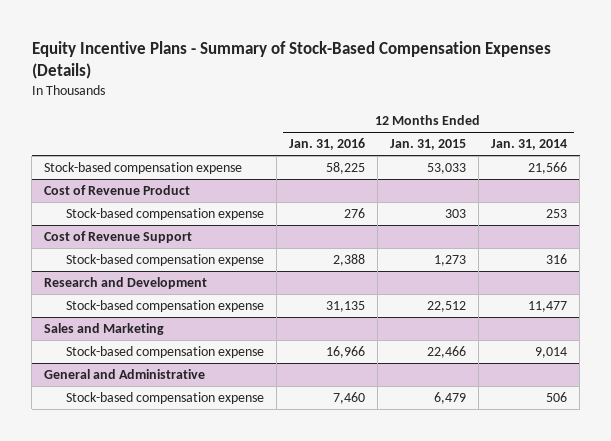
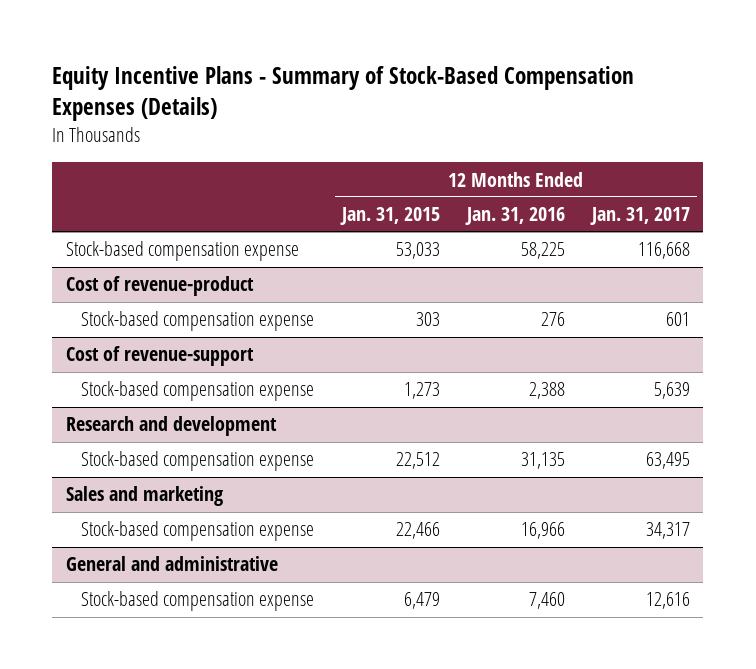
[491,139,568,151] Jan. 31, 2014 -> none
none -> [589,207,690,226] Jan. 31, 2017
[44,185,191,196] Cost of Revenue Product -> [65,276,254,297] Cost of revenue-product
[44,231,193,244] Cost of Revenue Support -> [65,346,254,367] Cost of revenue-support
[44,277,208,290] Research and Development -> [65,416,277,437] Research and development
[44,323,165,336] Sales and Marketing -> [65,486,223,507] Sales and marketing
[44,369,206,380] General and Administrative -> [65,556,278,572] General and administrative

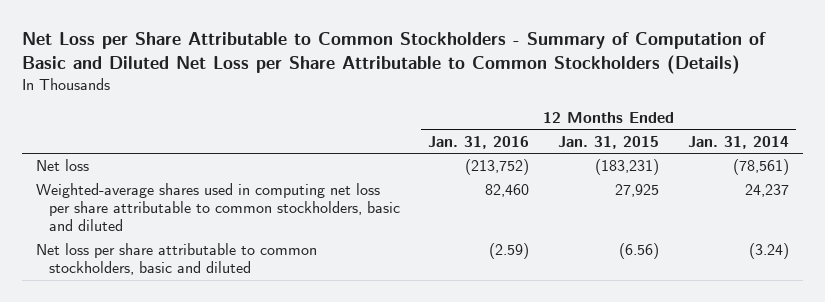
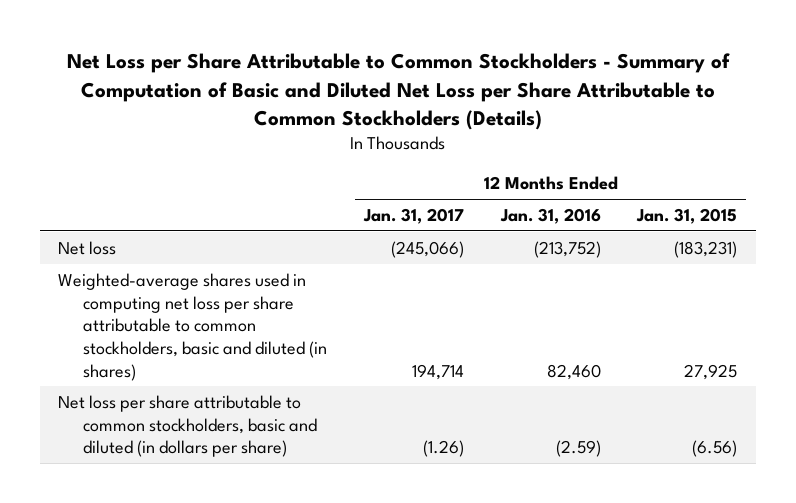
[687,135,789,149] Jan. 31, 2014 -> none
none -> [363,207,465,224] Jan. 31, 2017
[35,183,400,232] Weighted-average shares used in computing net loss per share attributable to common stockholders, basic and diluted -> [58,272,328,381] Weighted-average shares used in computing net loss per share attributable to common stockholders, basic and diluted (in shares)
[35,243,317,276] Net loss per share attributable to common stockholders, basic and diluted -> [58,394,318,458] Net loss per share attributable to common stockholders, basic and diluted (in dollars per share)

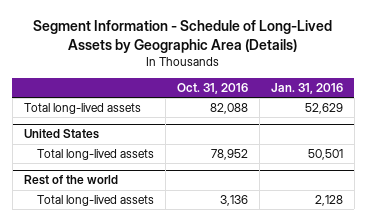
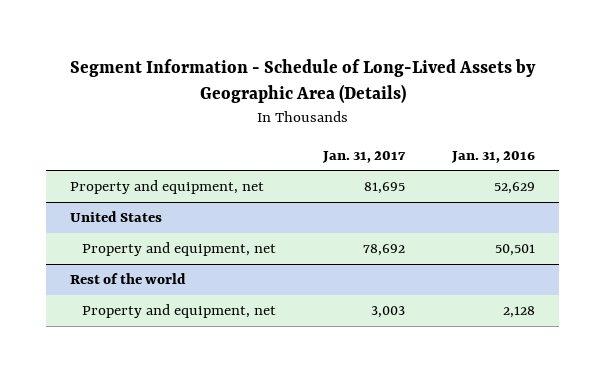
[176,83,248,95] Oct. 31, 2016 -> none
none -> [322,150,407,163] Jan. 31, 2017
[23,103,141,115] Total long-lived assets -> [70,180,265,195] Property and equipment, net
[36,149,154,161] Total long-lived assets -> [81,242,276,257] Property and equipment, net
[36,195,154,207] Total long-lived assets -> [81,304,276,319] Property and equipment, net

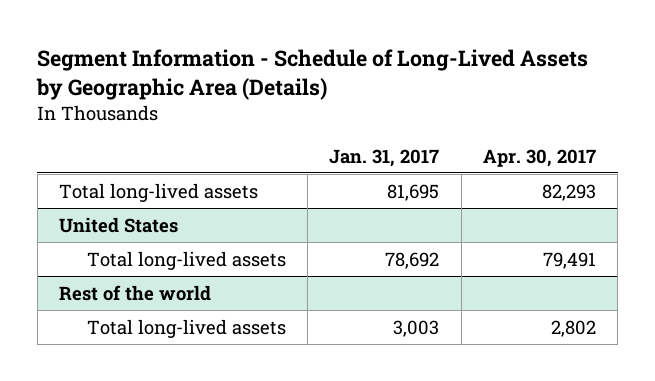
[451,150,536,163] Jan. 31, 2016 -> none
none -> [482,148,596,167] Apr. 30, 2017
[70,180,265,195] Property and equipment, net -> [58,182,258,202] Total long-lived assets
[81,242,276,257] Property and equipment, net -> [86,250,286,270] Total long-lived assets
[81,304,276,319] Property and equipment, net -> [86,318,286,338] Total long-lived assets

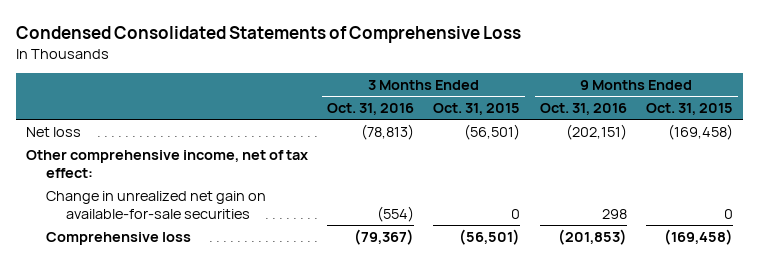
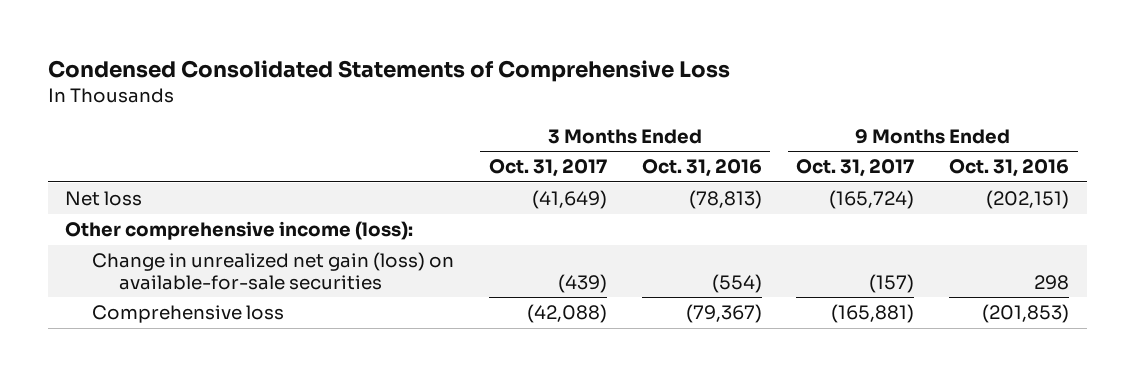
[433,103,521,116] Oct. 31, 2015 -> none
[645,103,733,116] Oct. 31, 2015 -> none
none -> [488,159,607,178] Oct. 31, 2017
none -> [796,159,915,178] Oct. 31, 2017
[25,149,308,178] Other comprehensive income, net of tax effect: -> [65,221,414,241] Other comprehensive income (loss):
[45,190,266,219] Change in unrealized net gain on available-for-sale securities -> [92,252,455,290] Change in unrealized net gain (loss) on available-for-sale securities

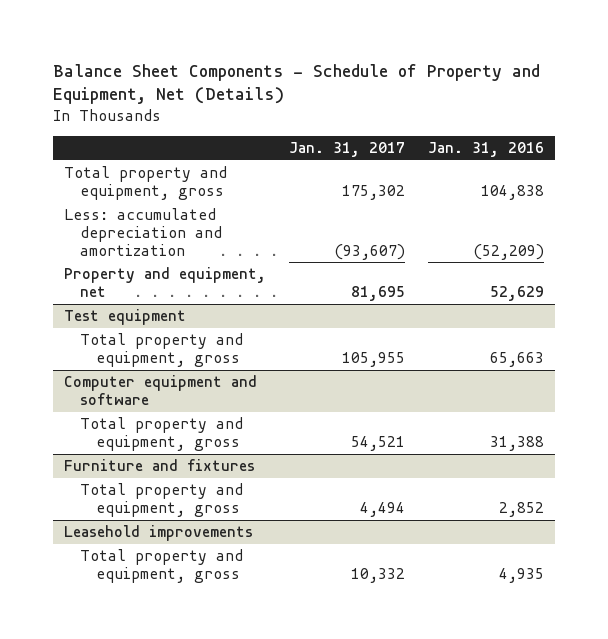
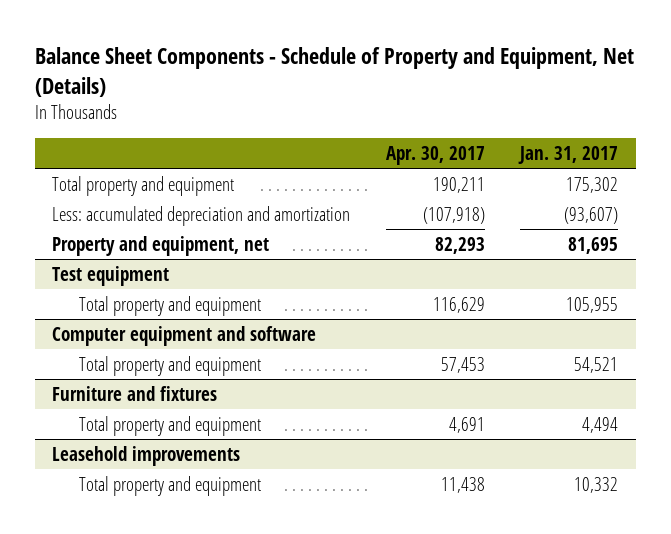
[427,142,544,158] Jan. 31, 2016 -> none
none -> [385,145,485,165] Apr. 30, 2017
[64,166,228,201] Total property and equipment, gross -> [52,175,235,196] Total property and equipment
[79,333,243,368] Total property and equipment, gross -> [78,295,261,316] Total property and equipment
[79,417,243,452] Total property and equipment, gross -> [78,355,261,376] Total property and equipment
[79,483,243,518] Total property and equipment, gross -> [78,415,261,436] Total property and equipment
[79,549,243,584] Total property and equipment, gross -> [78,475,261,496] Total property and equipment

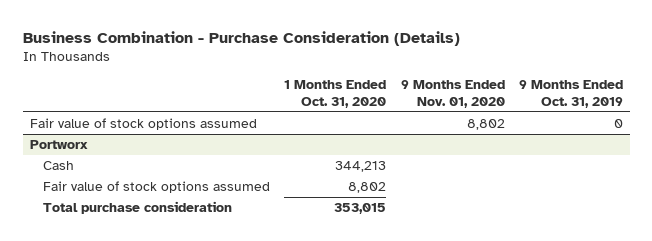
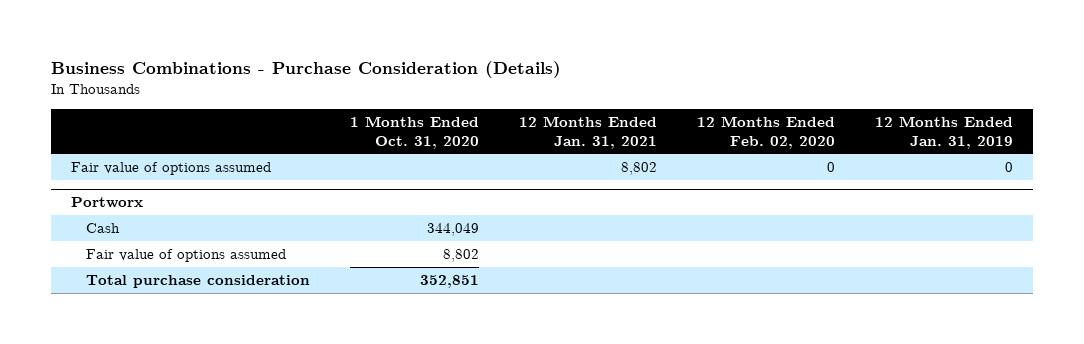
[22,31,460,47] Business Combination - Purchase Consideration (Details) -> [51,61,562,79] Business Combinations - Purchase Consideration (Details)
[400,80,505,109] 9 Months Ended Nov. 01, 2020 -> none
[518,80,623,109] 9 Months Ended Oct. 31, 2019 -> none
none -> [518,116,657,149] 12 Months Ended Jan. 31, 2021
none -> [696,116,835,149] 12 Months Ended Feb. 02, 2020
none -> [874,116,1013,149] 12 Months Ended Jan. 31, 2019
[29,117,257,130] Fair value of stock options assumed -> [71,162,272,176] Fair value of options assumed
[335,160,387,172] 344,213 -> [427,223,480,237] 344,049
[43,180,271,193] Fair value of stock options assumed -> [86,249,287,263] Fair value of options assumed
[334,202,387,214] 353,015 -> [420,275,480,289] 352,851

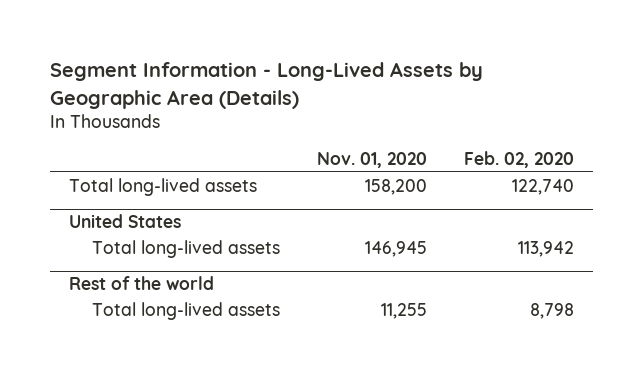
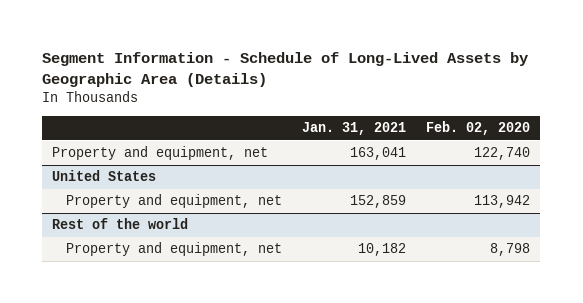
[50,62,484,109] Segment Information - Long-Lived Assets by Geographic Area (Details) -> [42,52,529,88] Segment Information - Schedule of Long-Lived Assets by Geographic Area (Details)
[317,151,428,168] Nov. 01, 2020 -> none
none -> [302,122,407,136] Jan. 31, 2021
[68,178,257,197] Total long-lived assets -> [52,146,269,161] Property and equipment, net
[92,240,281,259] Total long-lived assets -> [66,194,283,209] Property and equipment, net
[92,302,281,321] Total long-lived assets -> [66,242,283,257] Property and equipment, net

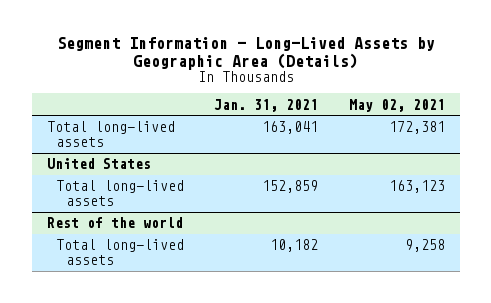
[42,52,529,88] Segment Information - Schedule of Long-Lived Assets by Geographic Area (Details) -> [56,37,435,70] Segment Information - Long-Lived Assets by Geographic Area (Details)
[426,121,531,136] Feb. 02, 2020 -> none
none -> [348,98,445,112] May 02, 2021
[52,146,269,161] Property and equipment, net -> [46,121,175,147] Total long-lived assets
[66,194,283,209] Property and equipment, net -> [56,180,185,206] Total long-lived assets
[66,242,283,257] Property and equipment, net -> [56,239,185,265] Total long-lived assets

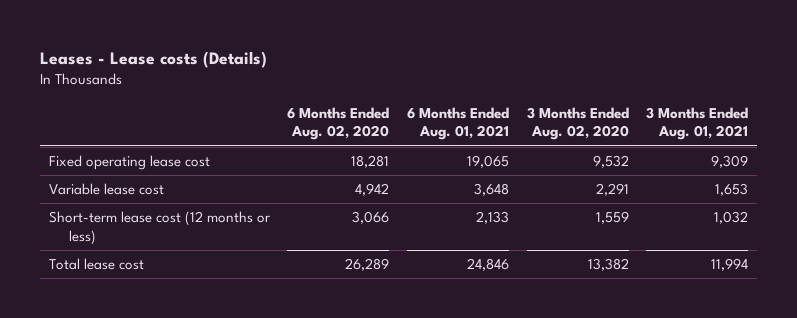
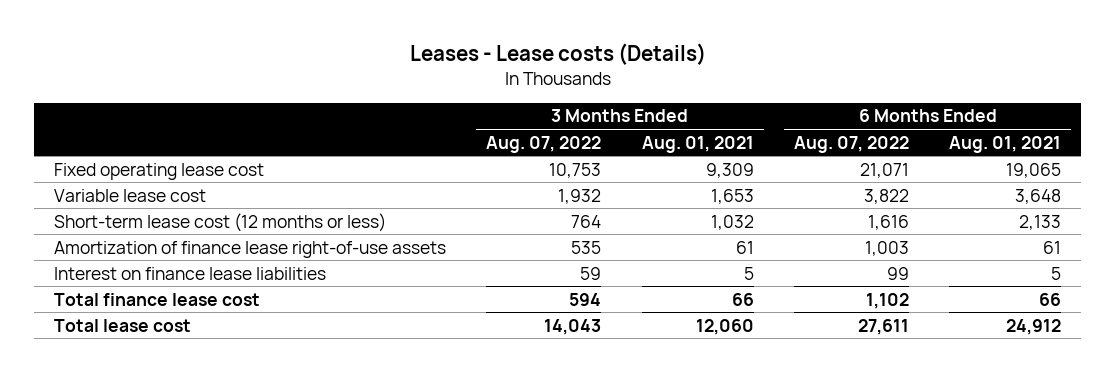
[287,106,390,141] 6 Months Ended Aug. 02, 2020 -> none
[526,106,629,141] 3 Months Ended Aug. 02, 2020 -> none
none -> [486,135,602,153] Aug. 07, 2022
none -> [793,135,909,153] Aug. 07, 2022
none -> [53,240,446,258] Amortization of finance lease right-of-use assets
none -> [53,266,326,280] Interest on finance lease liabilities
none -> [53,292,260,306] Total finance lease cost
[467,257,510,271] 24,846 -> [1006,318,1062,335] 24,912
[711,257,749,271] 11,994 -> [695,318,754,335] 12,060

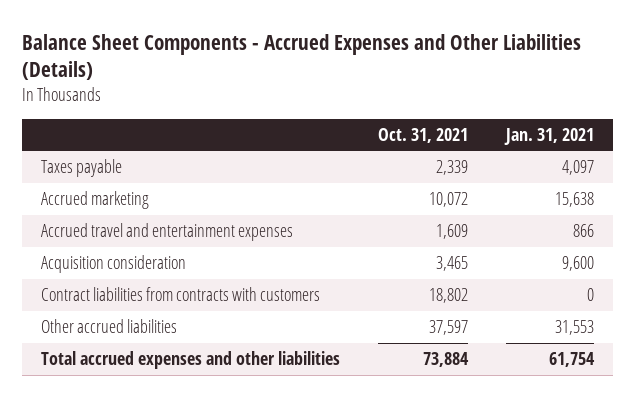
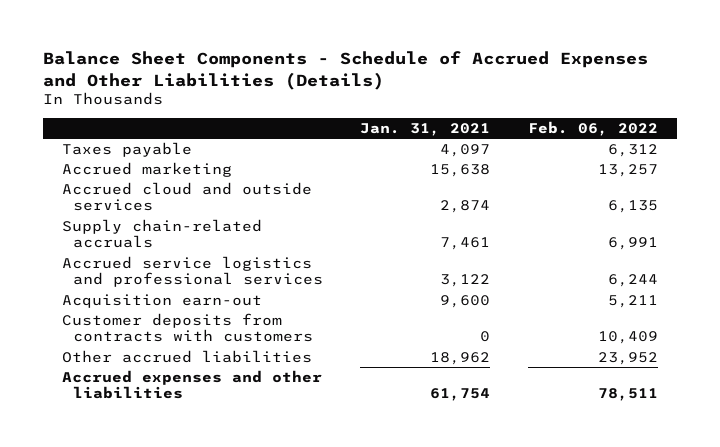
[22,33,582,80] Balance Sheet Components - Accrued Expenses and Other Liabilities (Details) -> [42,51,648,90] Balance Sheet Components - Schedule of Accrued Expenses and Other Liabilities (Details)
[377,127,468,143] Oct. 31, 2021 -> none
none -> [528,120,659,136] Feb. 06, 2022
[40,223,293,242] Accrued travel and entertainment expenses -> [61,181,312,212] Accrued cloud and outside services
[572,224,594,238] 866 -> [440,200,491,214] 2,874
none -> [61,218,262,249] Supply chain-related accruals
none -> [61,255,323,288] Accrued service logistics and professional services
[40,255,186,274] Acquisition consideration -> [61,293,262,308] Acquisition earn-out
[40,287,320,302] Contract liabilities from contracts with customers -> [61,312,313,343] Customer deposits from contracts with customers
[554,320,594,336] 31,553 -> [430,351,491,365] 18,962
[40,351,340,370] Total accrued expenses and other liabilities -> [61,369,322,400] Accrued expenses and other liabilities

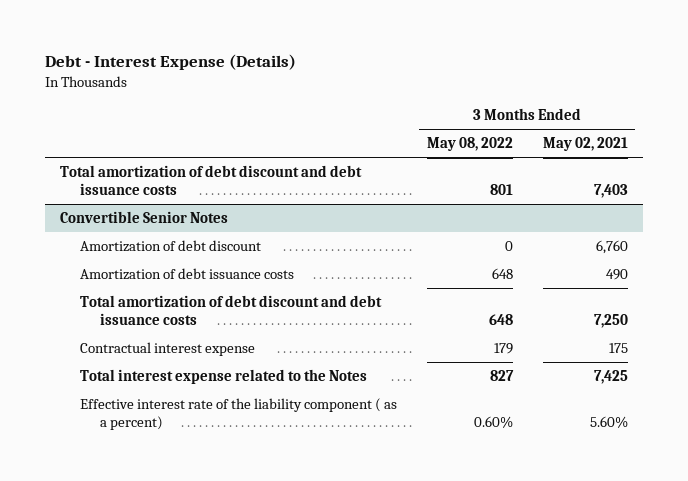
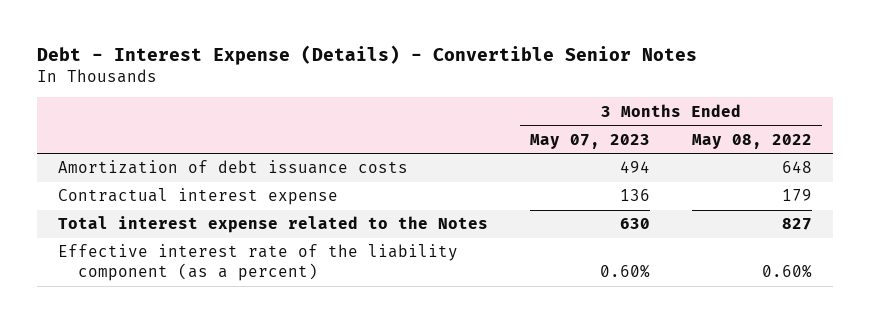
[45,54,297,71] Debt - Interest Expense (Details) -> [37,45,698,66] Debt - Interest Expense (Details) - Convertible Senior Notes
[542,137,628,152] May 02, 2021 -> none
none -> [530,133,651,149] May 07, 2023
[60,164,363,196] Total amortization of debt discount and debt issuance costs -> none
[60,210,229,223] Convertible Senior Notes -> none
[79,239,261,252] Amortization of debt discount -> none
[79,294,382,326] Total amortization of debt discount and debt issuance costs -> none
[79,397,397,431] Effective interest rate of the liability component ( as a percent) -> [58,244,459,282] Effective interest rate of the liability component (as a percent)

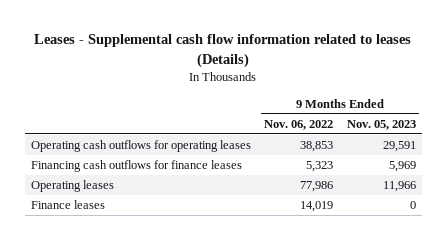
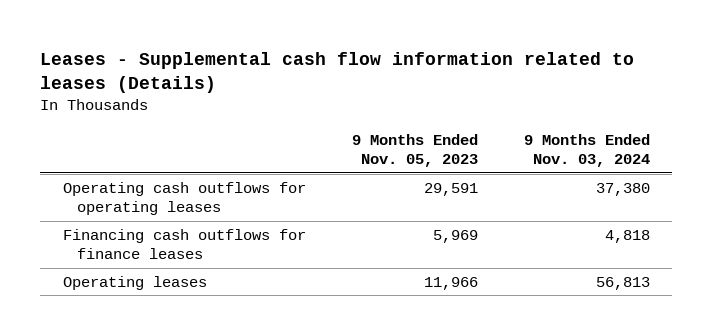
[264,119,334,130] Nov. 06, 2022 -> none
none -> [523,133,650,168] 9 Months Ended Nov. 03, 2024
[31,200,106,210] Finance leases -> none

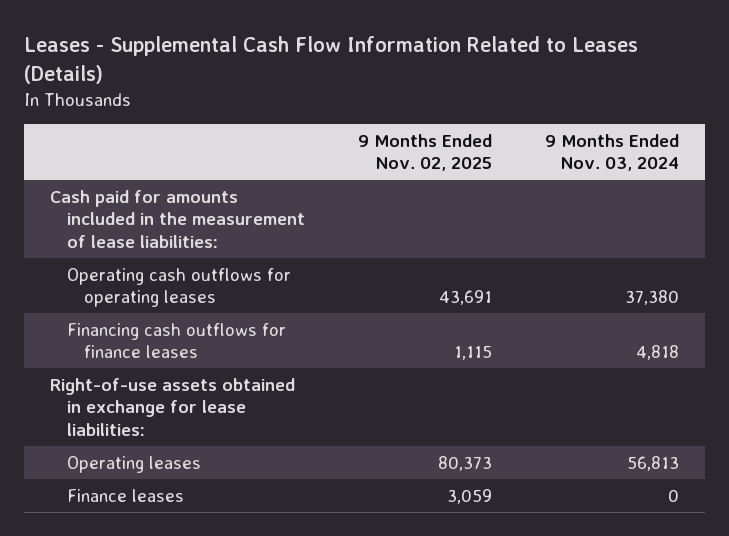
[40,51,635,94] Leases - Supplemental cash flow information related to leases (Details) -> [23,36,638,84] Leases - Supplemental Cash Flow Information Related to Leases (Details)
[351,133,478,168] 9 Months Ended Nov. 05, 2023 -> none
none -> [357,133,492,172] 9 Months Ended Nov. 02, 2025
none -> [50,189,306,249] Cash paid for amounts included in the measurement of lease liabilities:
none -> [50,377,296,437] Right-of-use assets obtained in exchange for lease liabilities:
none -> [67,488,185,502] Finance leases

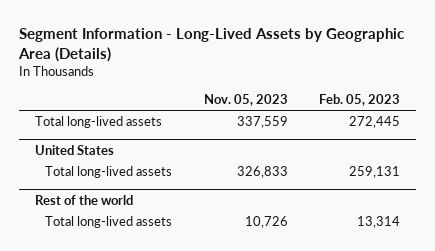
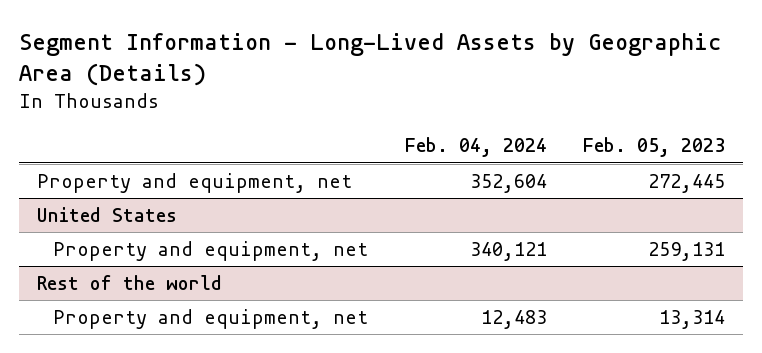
[203,94,288,107] Nov. 05, 2023 -> none
none -> [404,137,547,158] Feb. 04, 2024
[34,116,162,129] Total long-lived assets -> [37,173,353,194] Property and equipment, net
[44,166,172,179] Total long-lived assets -> [53,241,369,262] Property and equipment, net
[44,216,172,229] Total long-lived assets -> [53,309,369,330] Property and equipment, net

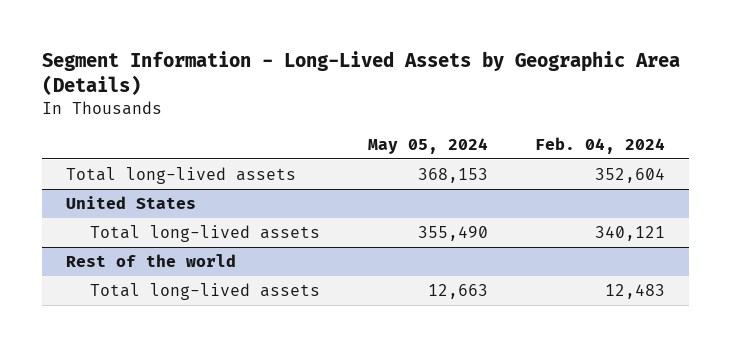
[582,137,725,158] Feb. 05, 2023 -> none
none -> [367,137,488,154] May 05, 2024
[37,173,353,194] Property and equipment, net -> [66,166,297,184] Total long-lived assets
[53,241,369,262] Property and equipment, net -> [89,224,320,242] Total long-lived assets
[53,309,369,330] Property and equipment, net -> [89,282,320,300] Total long-lived assets

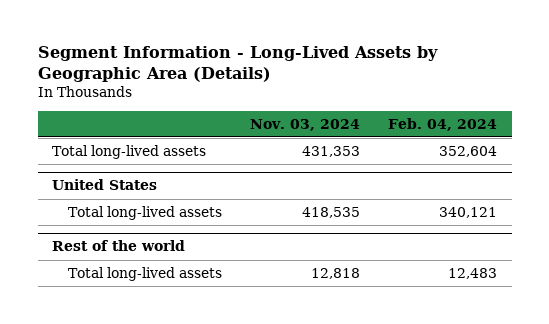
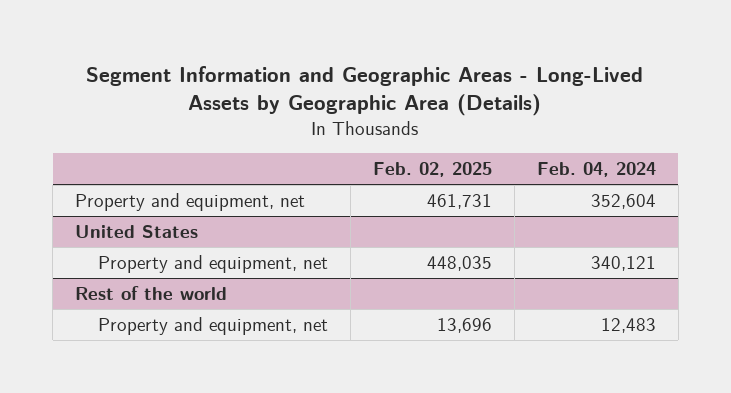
[37,46,438,83] Segment Information - Long-Lived Assets by Geographic Area (Details) -> [86,65,644,117] Segment Information and Geographic Areas - Long-Lived Assets by Geographic Area (Details)
[250,118,361,131] Nov. 03, 2024 -> none
none -> [372,162,492,178] Feb. 02, 2025
[51,144,206,159] Total long-lived assets -> [75,192,306,211] Property and equipment, net
[67,205,222,220] Total long-lived assets -> [97,254,328,273] Property and equipment, net
[67,266,222,281] Total long-lived assets -> [97,316,328,335] Property and equipment, net

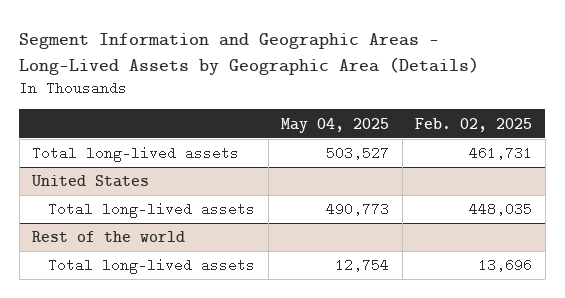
[536,162,656,178] Feb. 04, 2024 -> none
none -> [281,117,390,133] May 04, 2025
[75,192,306,211] Property and equipment, net -> [32,146,240,163] Total long-lived assets
[97,254,328,273] Property and equipment, net -> [48,202,256,219] Total long-lived assets
[97,316,328,335] Property and equipment, net -> [48,258,256,275] Total long-lived assets

